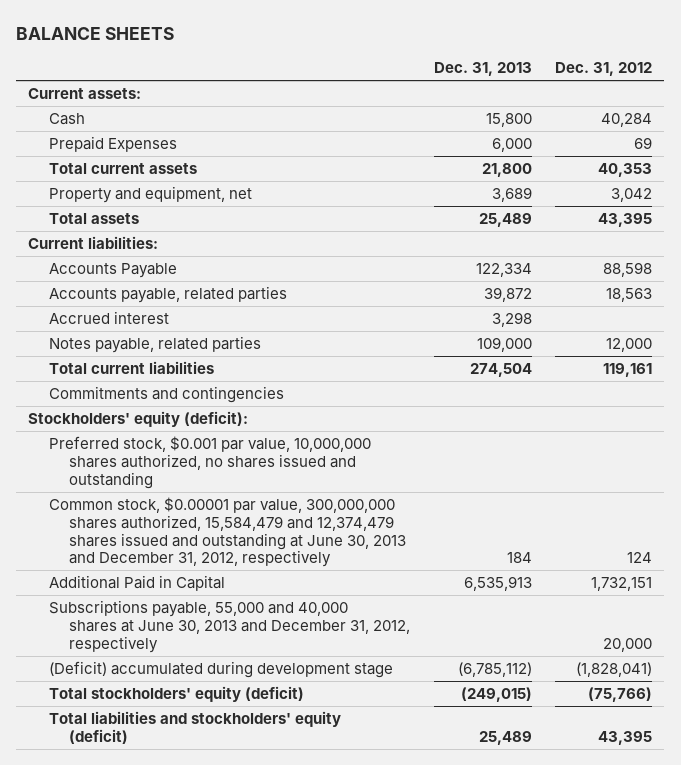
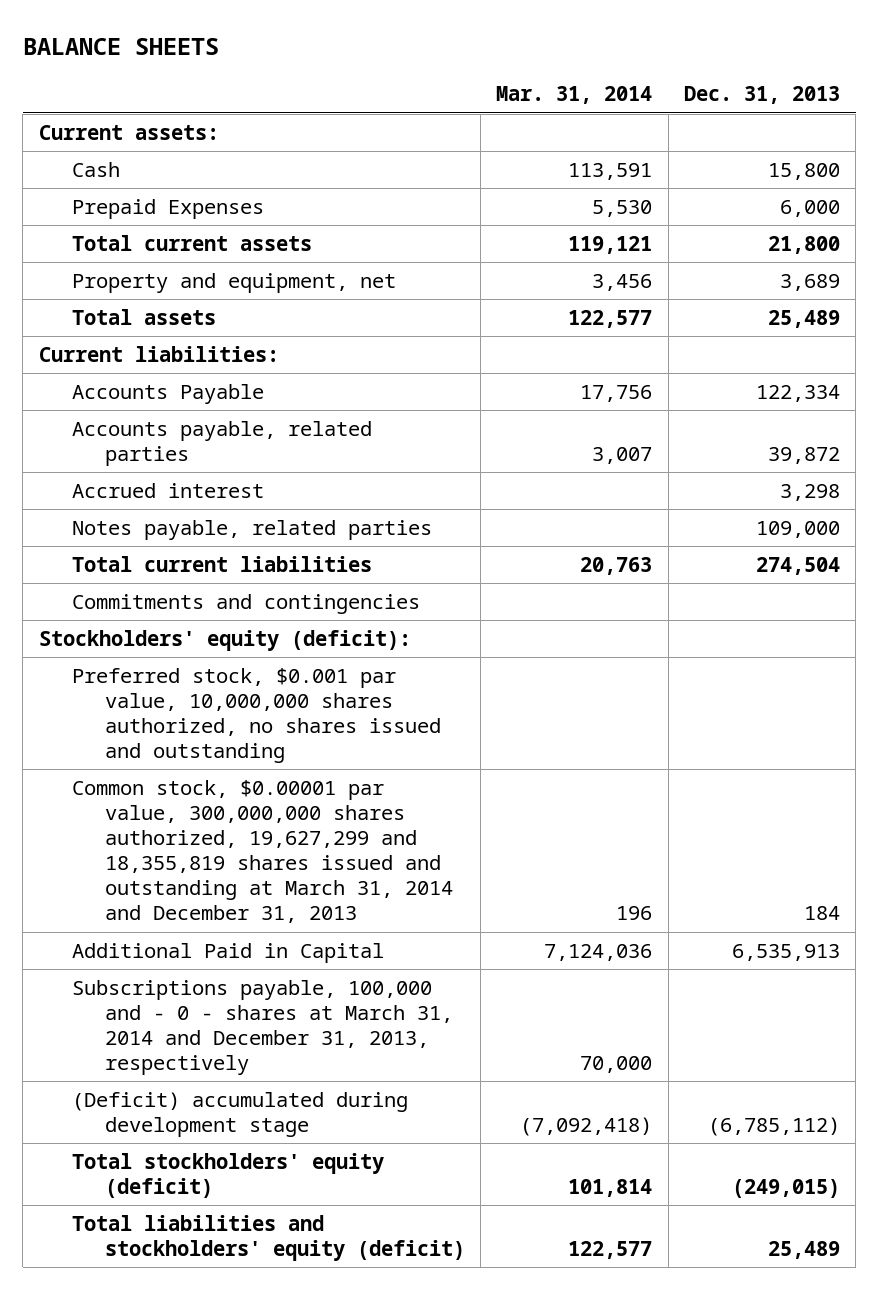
[555,62,653,77] Dec. 31, 2012 -> none
none -> [496,86,653,105] Mar. 31, 2014
[48,496,406,568] Common stock, $0.00001 par value, 300,000,000 shares authorized, 15,584,479 and 12,374,479 shares issued and outstanding at June 30, 2013 and December 31, 2012, respectively -> [71,779,453,924] Common stock, $0.00001 par value, 300,000,000 shares authorized, 19,627,299 and 18,355,819 shares issued and outstanding at March 31, 2014 and December 31, 2013
[48,599,410,653] Subscriptions payable, 55,000 and 40,000 shares at June 30, 2013 and December 31, 2012, respectively -> [71,979,453,1076] Subscriptions payable, 100,000 and - 0 - shares at March 31, 2014 and December 31, 2013, respectively

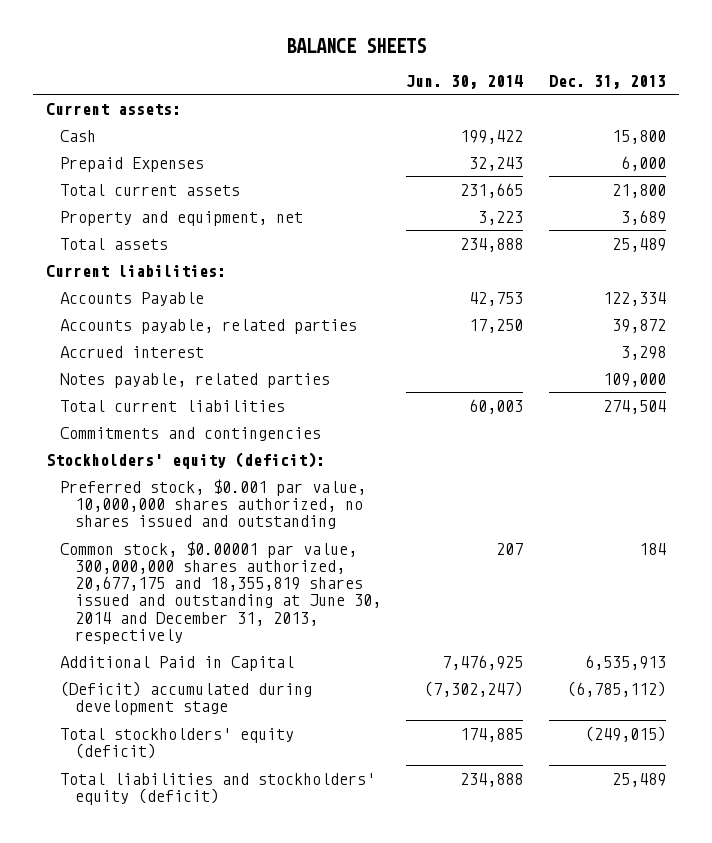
[496,86,653,105] Mar. 31, 2014 -> none
none -> [406,74,524,89] Jun. 30, 2014
[71,779,453,924] Common stock, $0.00001 par value, 300,000,000 shares authorized, 19,627,299 and 18,355,819 shares issued and outstanding at March 31, 2014 and December 31, 2013 -> [60,540,381,644] Common stock, $0.00001 par value, 300,000,000 shares authorized, 20,677,175 and 18,355,819 shares issued and outstanding at June 30, 2014 and December 31, 2013, respectively
[71,979,453,1076] Subscriptions payable, 100,000 and - 0 - shares at March 31, 2014 and December 31, 2013, respectively -> none

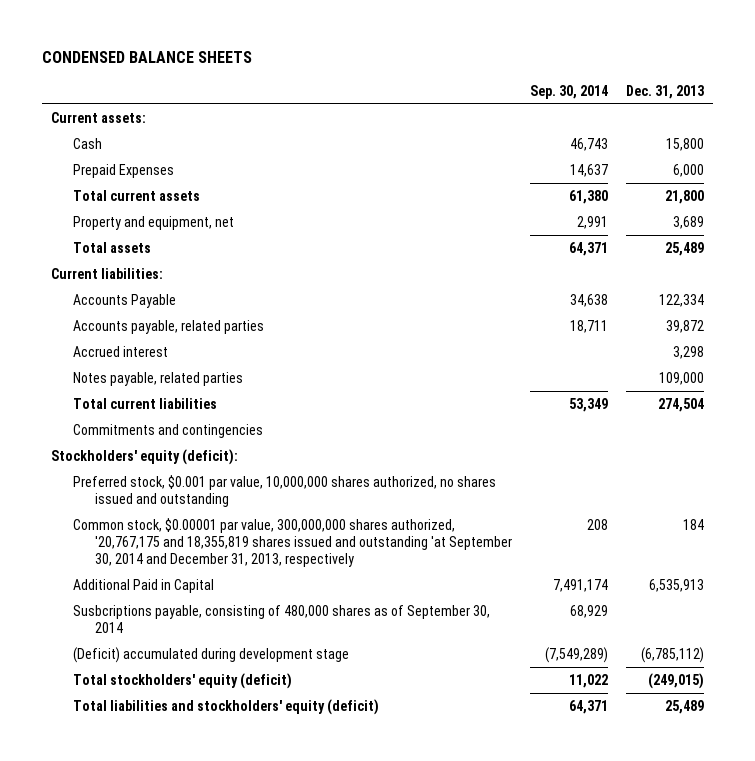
[285,38,426,54] BALANCE SHEETS -> [41,51,252,64] CONDENSED BALANCE SHEETS
[406,74,524,89] Jun. 30, 2014 -> none
none -> [529,84,608,99] Sep. 30, 2014
[60,540,381,644] Common stock, $0.00001 par value, 300,000,000 shares authorized, 20,677,175 and 18,355,819 shares issued and outstanding at June 30, 2014 and December 31, 2013, respectively -> [72,518,512,567] Common stock, $0.00001 par value, 300,000,000 shares authorized, '20,767,175 and 18,355,819 shares issued and outstanding 'at September 30, 2014 and December 31, 2013, respectively
none -> [72,605,490,633] Susbcriptions payable, consisting of 480,000 shares as of September 30, 2014

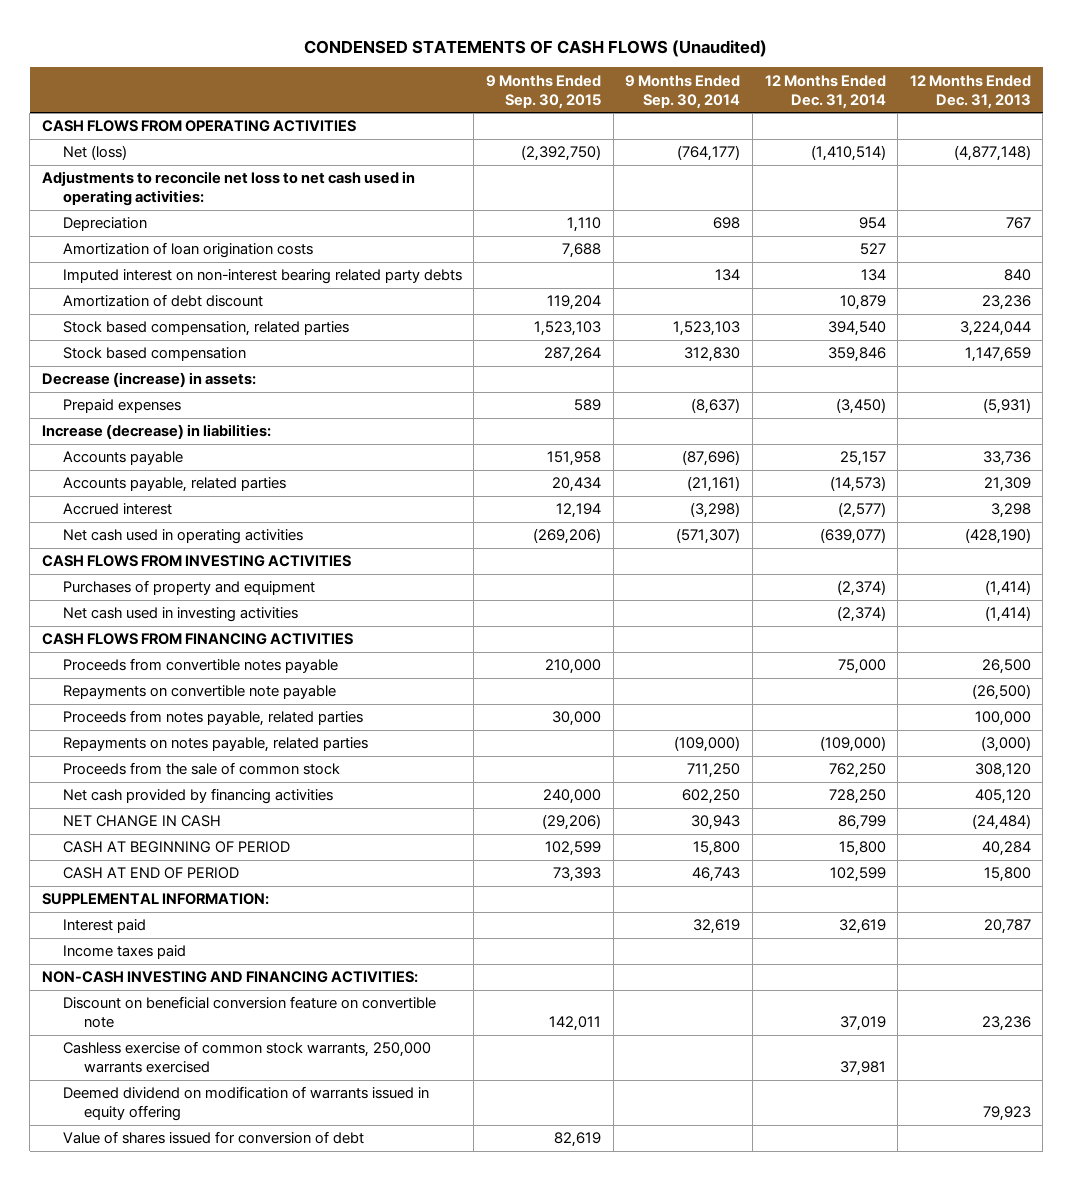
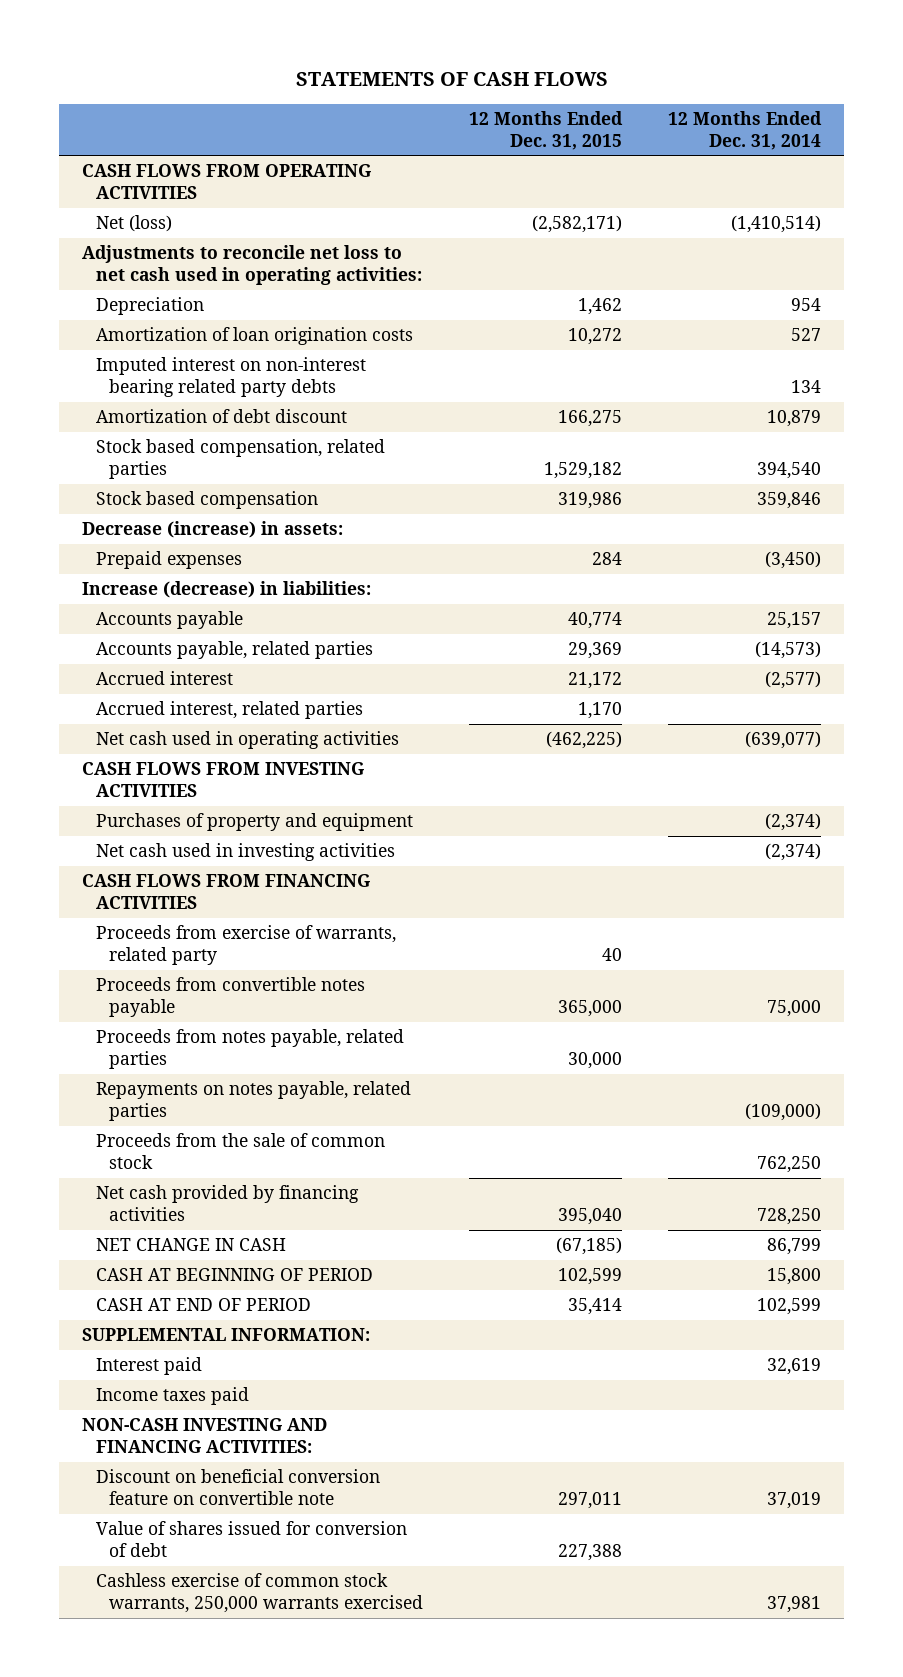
[304,39,768,57] CONDENSED STATEMENTS OF CASH FLOWS (Unaudited) -> [295,72,608,87] STATEMENTS OF CASH FLOWS
[486,74,602,109] 9 Months Ended Sep. 30, 2015 -> none
[625,74,741,109] 9 Months Ended Sep. 30, 2014 -> none
[909,74,1031,109] 12 Months Ended Dec. 31, 2013 -> none
none -> [469,110,624,150] 12 Months Ended Dec. 31, 2015
none -> [95,701,363,720] Accrued interest, related parties
none -> [95,925,396,966] Proceeds from exercise of warrants, related party
[62,685,336,700] Repayments on convertible note payable -> none
[62,1086,429,1122] Deemed dividend on modification of warrants issued in equity offering -> none
[62,1041,431,1074] Cashless exercise of common stock warrants, 250,000 warrants exercised -> [95,1573,424,1614] Cashless exercise of common stock warrants, 250,000 warrants exercised

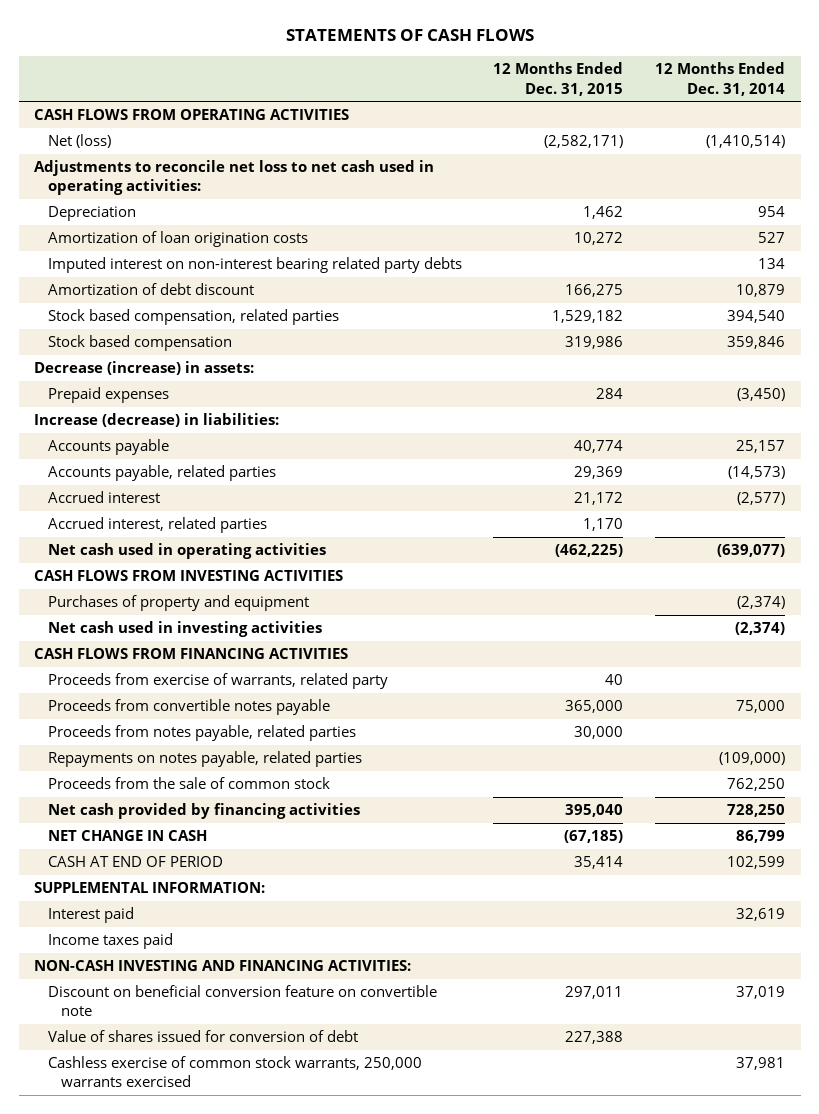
[95,1268,373,1282] CASH AT BEGINNING OF PERIOD -> none

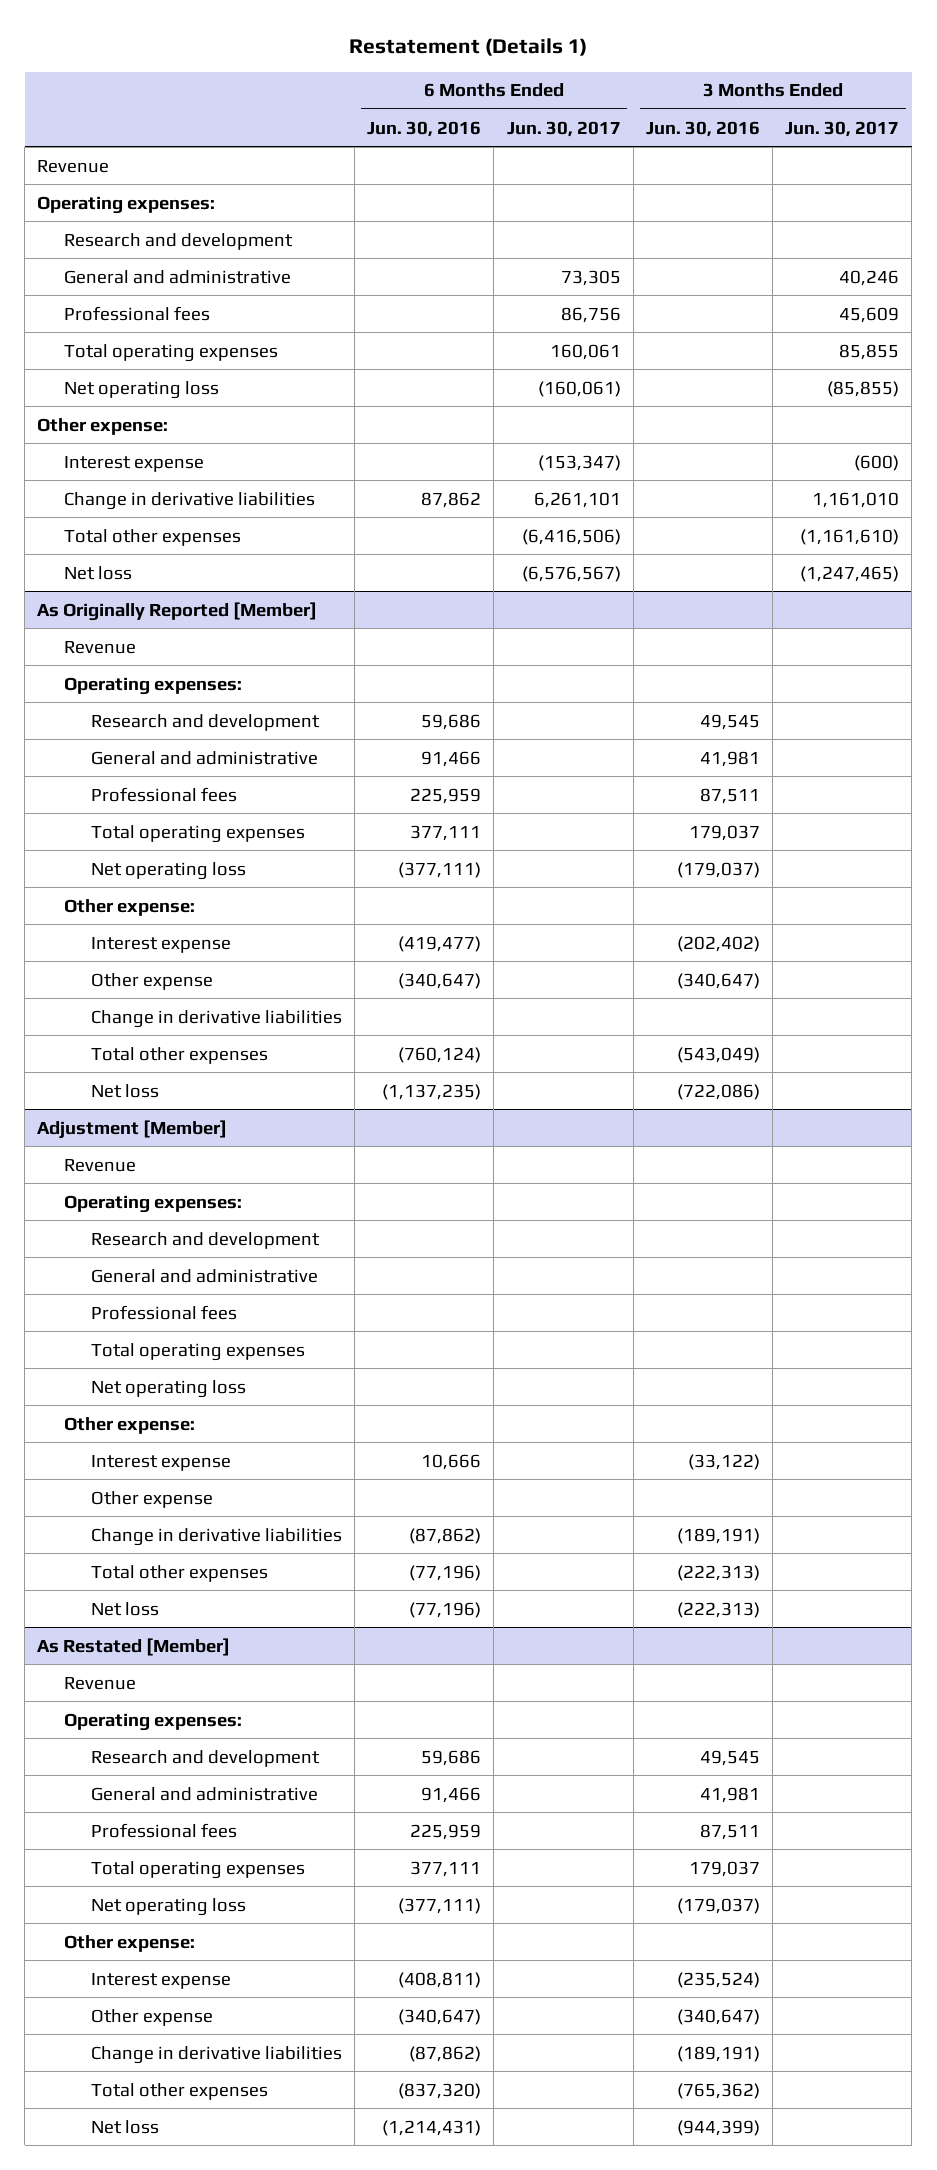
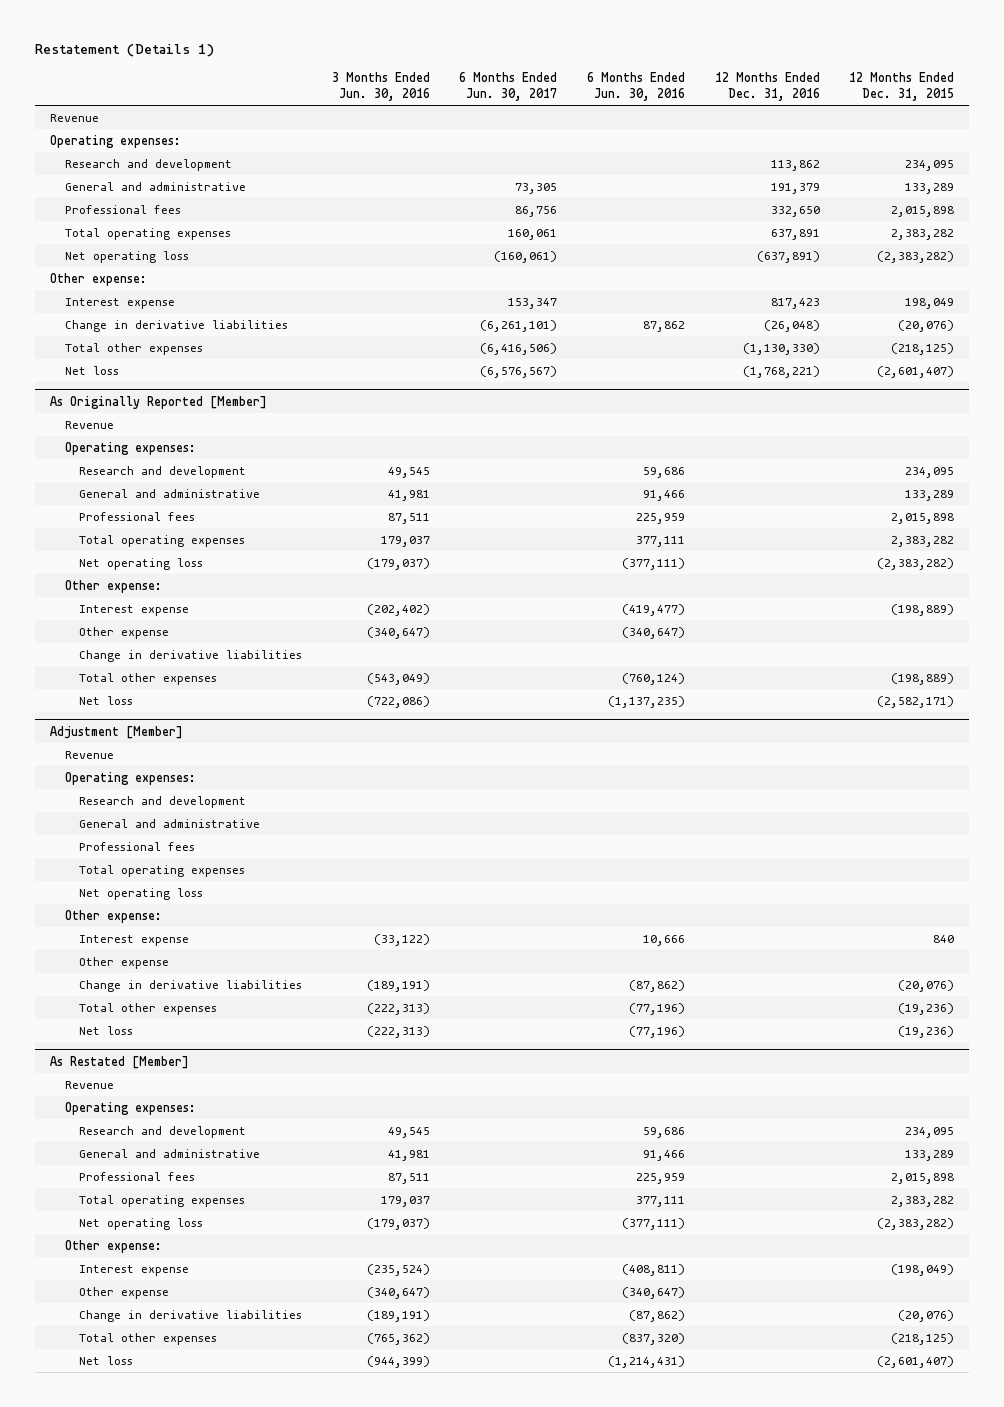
[785,120,900,137] Jun. 30, 2017 -> none
none -> [714,72,820,102] 12 Months Ended Dec. 31, 2016
none -> [849,72,955,102] 12 Months Ended Dec. 31, 2015
[537,454,621,471] (153,347) -> [508,297,558,309] 153,347
[533,491,621,508] 6,261,101 -> [480,319,558,332] (6,261,101)

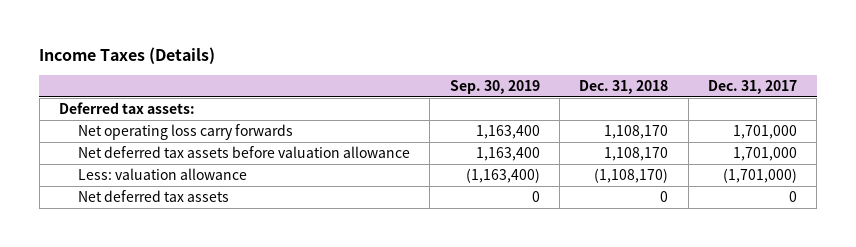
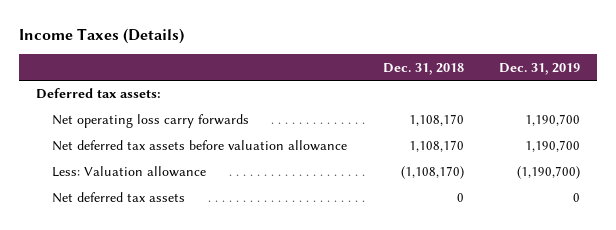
[449,80,540,95] Sep. 30, 2019 -> none
[708,80,798,95] Dec. 31, 2017 -> none
none -> [498,62,580,75] Dec. 31, 2019
[77,168,247,181] Less: valuation allowance -> [52,166,207,178] Less: Valuation allowance

